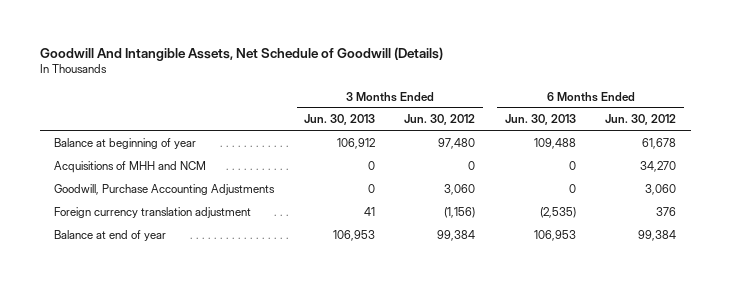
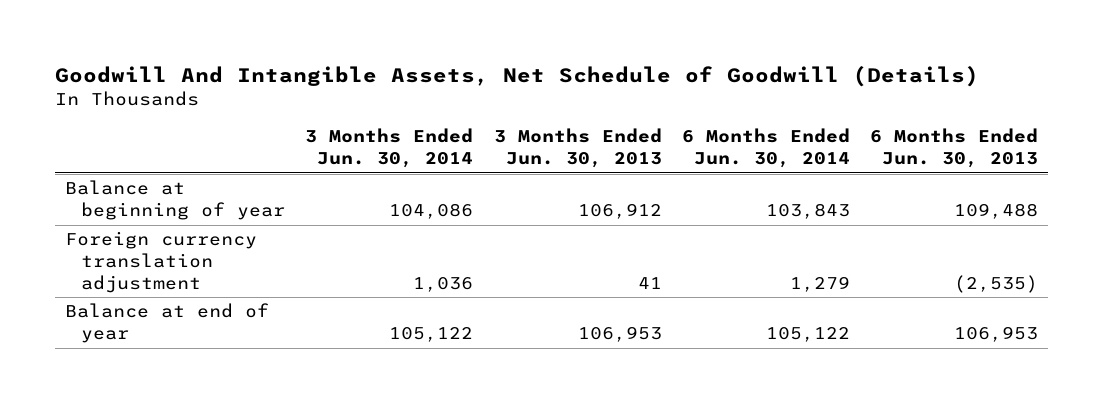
[404,114,476,126] Jun. 30, 2012 -> none
[605,114,677,126] Jun. 30, 2012 -> none
none -> [305,128,474,169] 3 Months Ended Jun. 30, 2014
none -> [681,128,850,169] 6 Months Ended Jun. 30, 2014
[54,160,207,173] Acquisitions of MHH and NCM -> none
[54,183,276,195] Goodwill, Purchase Accounting Adjustments -> none

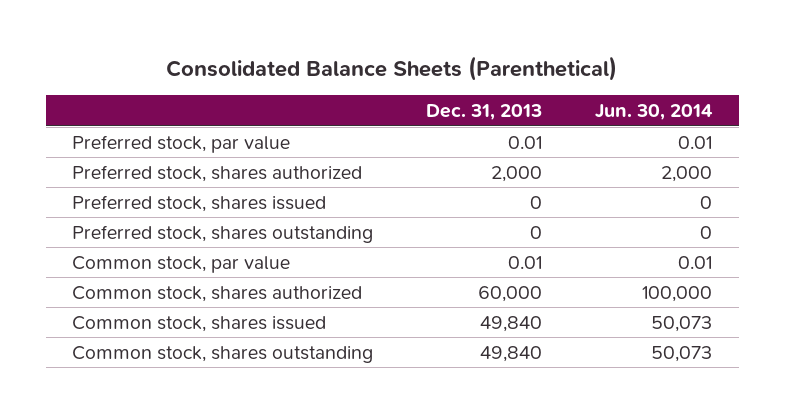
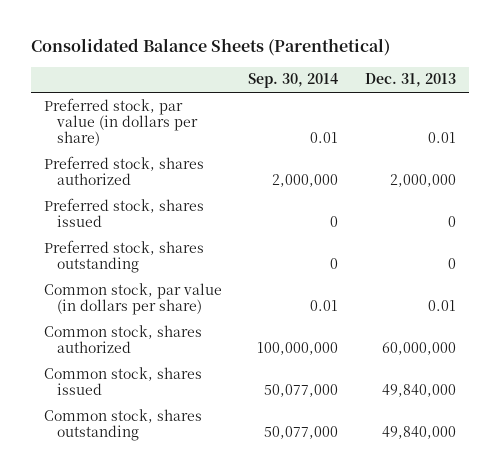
[595,103,714,120] Jun. 30, 2014 -> none
none -> [248,73,339,89] Sep. 30, 2014
[72,134,291,153] Preferred stock, par value -> [43,97,198,147] Preferred stock, par value (in dollars per share)
[491,165,543,182] 2,000 -> [389,174,456,188] 2,000,000
[72,255,291,273] Common stock, par value -> [43,282,222,316] Common stock, par value (in dollars per share)
[478,285,543,302] 60,000 -> [381,342,456,356] 60,000,000
[480,315,543,332] 49,840 -> [381,384,456,398] 49,840,000
[480,345,543,362] 49,840 -> [381,426,456,440] 49,840,000

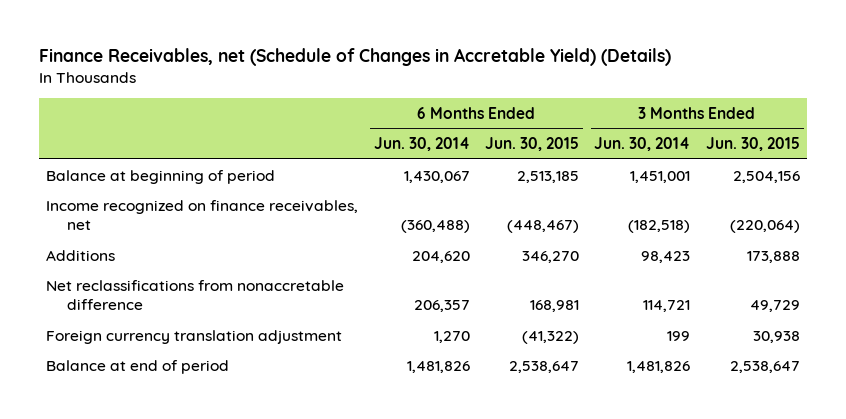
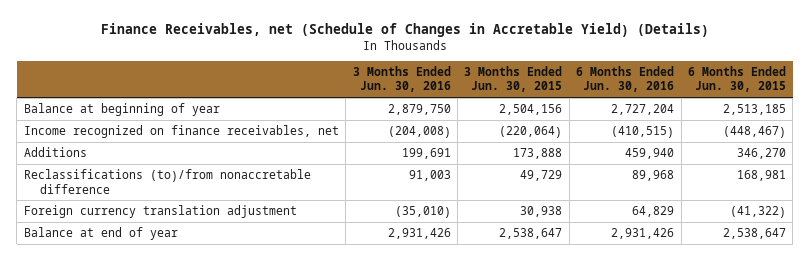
[373,137,470,152] Jun. 30, 2014 -> none
[594,137,691,152] Jun. 30, 2014 -> none
none -> [352,66,451,93] 3 Months Ended Jun. 30, 2016
none -> [576,66,675,93] 6 Months Ended Jun. 30, 2016
[46,169,276,184] Balance at beginning of period -> [23,103,220,117] Balance at beginning of year
[46,279,345,311] Net reclassifications from nonaccretable difference -> [23,169,311,194] Reclassifications (to)/from nonaccretable difference
[46,359,230,374] Balance at end of period -> [23,227,178,241] Balance at end of year

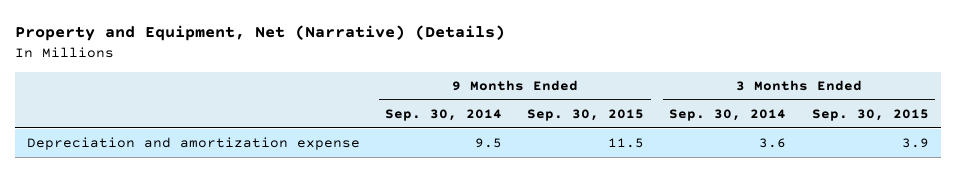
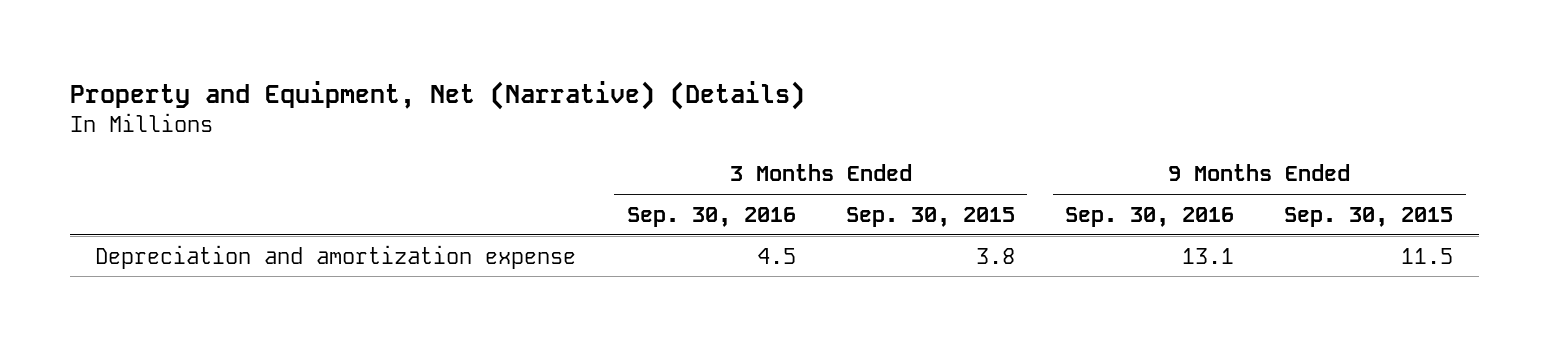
[385,109,503,122] Sep. 30, 2014 -> none
[669,109,787,122] Sep. 30, 2014 -> none
none -> [626,206,796,227] Sep. 30, 2016
none -> [1065,206,1235,227] Sep. 30, 2016
[901,138,929,149] 3.9 -> [975,247,1015,264] 3.8

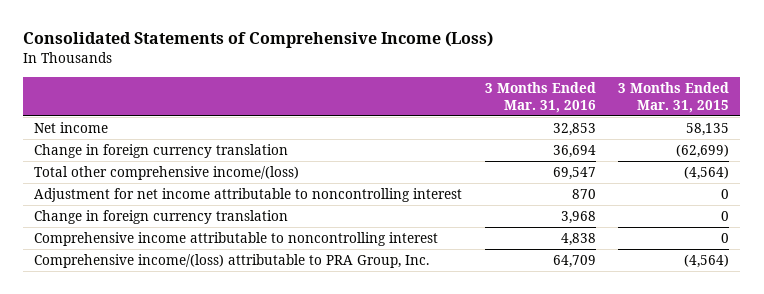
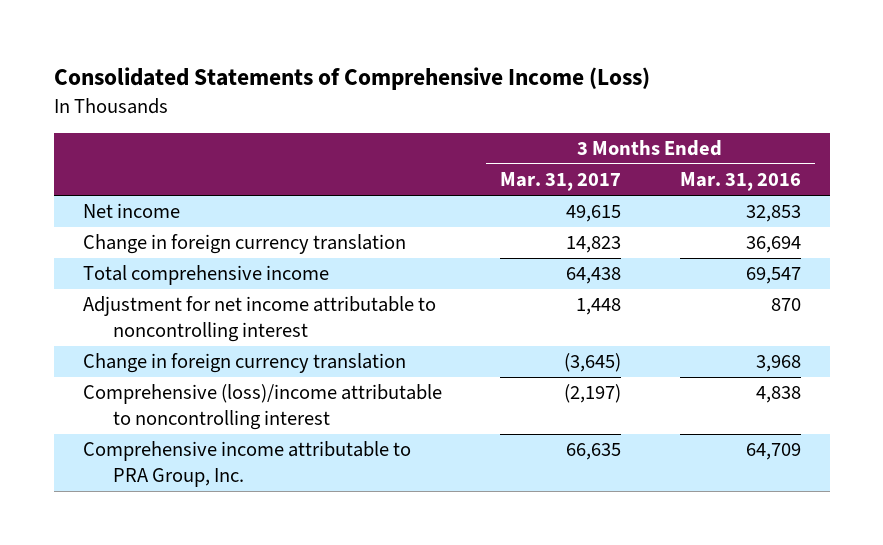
[618,81,730,113] 3 Months Ended Mar. 31, 2015 -> none
none -> [500,172,622,192] Mar. 31, 2017
[34,165,300,180] Total other comprehensive income/(loss) -> [82,265,329,286] Total comprehensive income
[34,231,439,246] Comprehensive income attributable to noncontrolling interest -> [82,384,442,430] Comprehensive (loss)/income attributable to noncontrolling interest
[34,253,430,268] Comprehensive income/(loss) attributable to PRA Group, Inc. -> [82,441,411,487] Comprehensive income attributable to PRA Group, Inc.

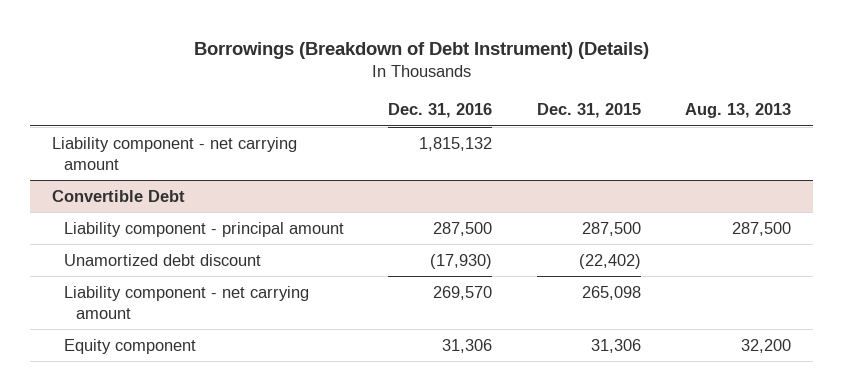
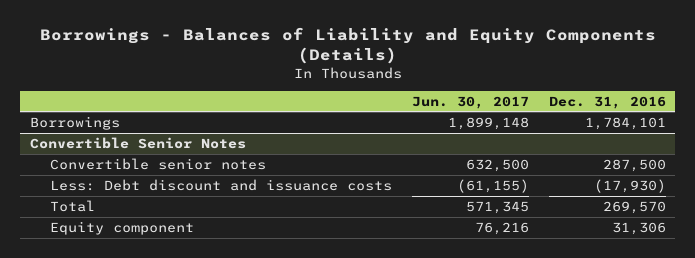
[193,42,649,60] Borrowings (Breakdown of Debt Instrument) (Details) -> [39,26,656,64] Borrowings - Balances of Liability and Equity Components (Details)
[536,103,641,119] Dec. 31, 2015 -> none
[684,103,791,119] Aug. 13, 2013 -> none
none -> [411,95,529,109] Jun. 30, 2017
[52,136,298,170] Liability component - net carrying amount -> none
none -> [29,115,120,130] Borrowings
[52,189,186,202] Convertible Debt -> [29,136,246,149] Convertible Senior Notes
[64,221,345,237] Liability component - principal amount -> [49,157,266,170] Convertible senior notes
[64,253,262,266] Unamortized debt discount -> [49,178,392,191] Less: Debt discount and issuance costs
[64,285,310,319] Liability component - net carrying amount -> [49,199,95,212] Total

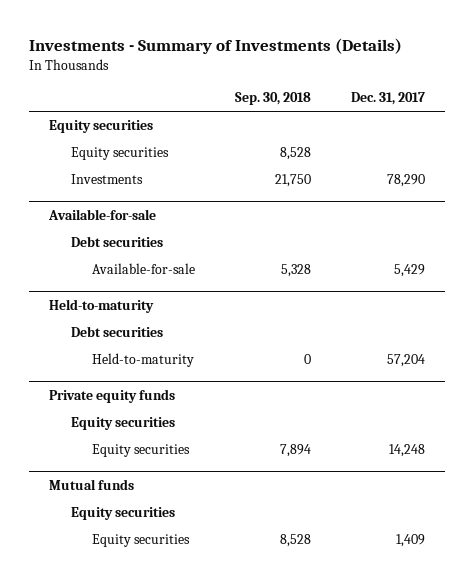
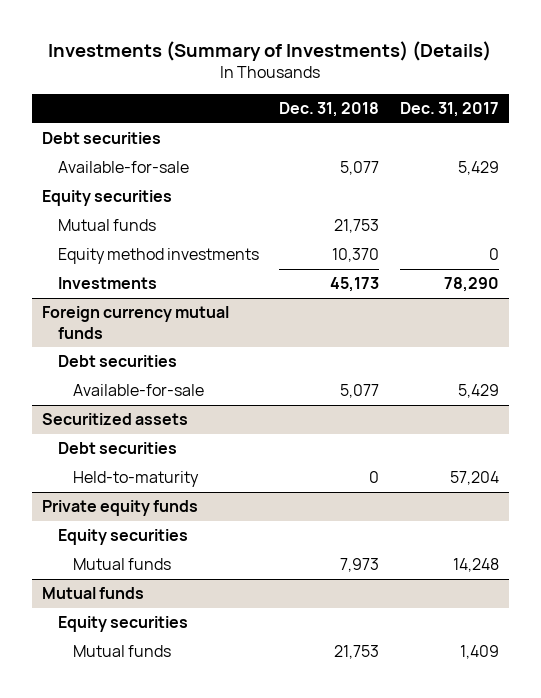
[28,37,402,54] Investments - Summary of Investments (Details) -> [48,40,492,61] Investments (Summary of Investments) (Details)
[235,92,312,106] Sep. 30, 2018 -> none
none -> [279,102,380,118] Dec. 31, 2018
[48,120,153,134] Equity securities -> none
none -> [42,132,162,145] Debt securities
none -> [57,161,189,174] Available-for-sale
none -> [57,219,156,232] Mutual funds
none -> [57,248,259,265] Equity method investments
[47,209,156,221] Available-for-sale -> [42,306,230,339] Foreign currency mutual funds
[48,299,154,314] Held-to-maturity -> [42,413,189,426] Securitized assets
[92,444,191,458] Equity securities -> [73,558,172,571] Mutual funds
[92,534,191,548] Equity securities -> [73,645,172,658] Mutual funds

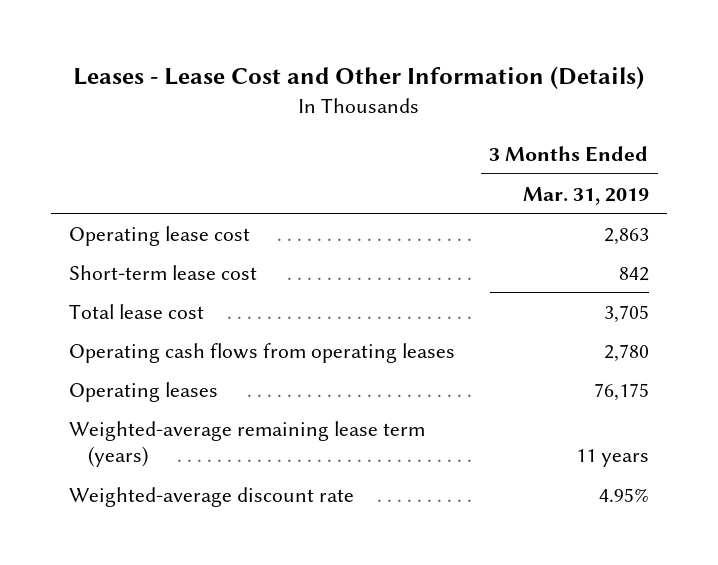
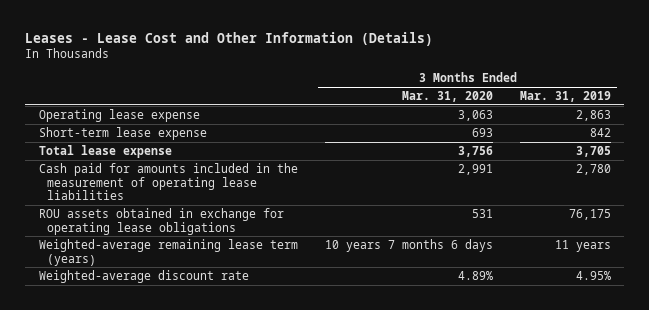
none -> [401,91,493,103] Mar. 31, 2020
[68,225,250,246] Operating lease cost -> [38,108,200,122] Operating lease expense
[68,264,257,280] Short-term lease cost -> [38,126,207,140] Short-term lease expense
[68,303,204,319] Total lease cost -> [38,144,172,158] Total lease expense
[68,342,455,363] Operating cash flows from operating leases -> [38,162,298,201] Cash paid for amounts included in the measurement of operating lease liabilities
[68,381,218,402] Operating leases -> [38,207,284,235] ROU assets obtained in exchange for operating lease obligations

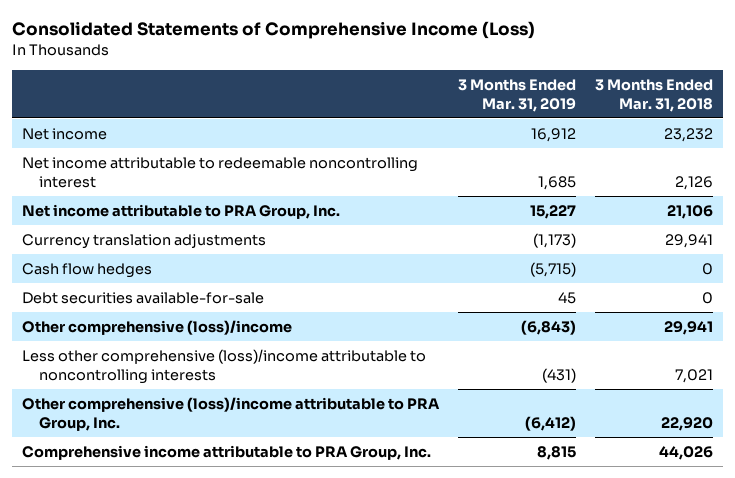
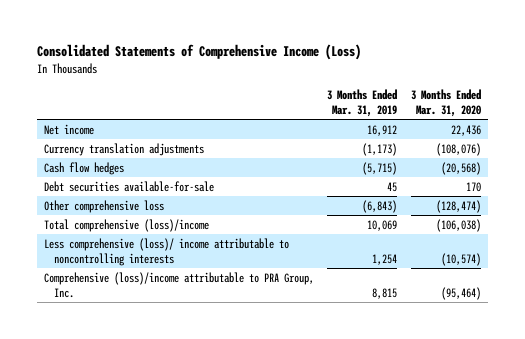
[595,78,714,112] 3 Months Ended Mar. 31, 2018 -> none
none -> [410,88,481,118] 3 Months Ended Mar. 31, 2020
[21,156,418,188] Net income attributable to redeemable noncontrolling interest -> none
[21,203,340,219] Net income attributable to PRA Group, Inc. -> none
[21,396,440,431] Other comprehensive (loss)/income attributable to PRA Group, Inc. -> none
[21,319,292,335] Other comprehensive (loss)/income -> [44,199,165,213] Other comprehensive loss
none -> [44,218,210,232] Total comprehensive (loss)/income
[21,348,426,384] Less other comprehensive (loss)/income attributable to noncontrolling interests -> [44,237,290,267] Less comprehensive (loss)/ income attributable to noncontrolling interests
[541,367,576,383] (431) -> [372,254,398,266] 1,254
[21,444,431,460] Comprehensive income attributable to PRA Group, Inc. -> [44,271,315,299] Comprehensive (loss)/income attributable to PRA Group, Inc.

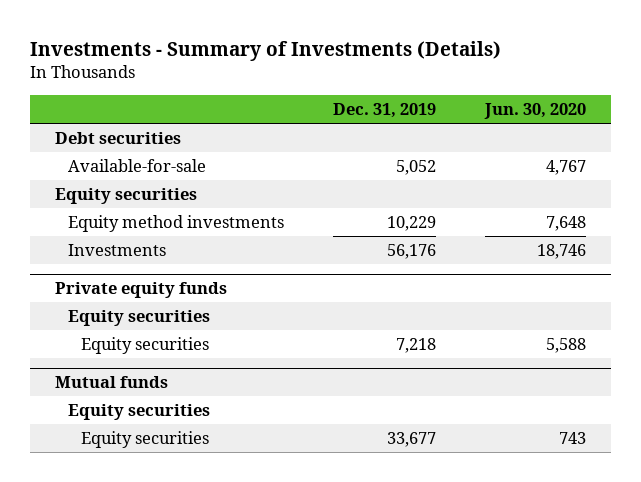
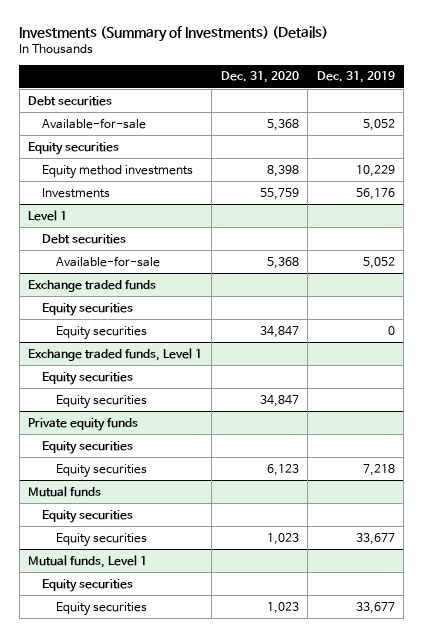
[30,40,502,61] Investments - Summary of Investments (Details) -> [19,26,329,43] Investments (Summary of Investments) (Details)
[484,103,587,120] Jun. 30, 2020 -> none
none -> [220,71,299,84] Dec. 31, 2020
none -> [28,209,68,221] Level 1
none -> [42,233,127,244] Debt securities
none -> [55,255,160,267] Available-for-sale
none -> [28,279,157,292] Exchange traded funds
none -> [42,302,134,316] Equity securities
none -> [55,325,147,340] Equity securities
none -> [28,347,203,361] Exchange traded funds, Level 1
none -> [42,371,134,385] Equity securities
none -> [55,394,147,409] Equity securities
none -> [28,554,148,568] Mutual funds, Level 1
none -> [42,578,134,592] Equity securities
none -> [55,601,147,616] Equity securities

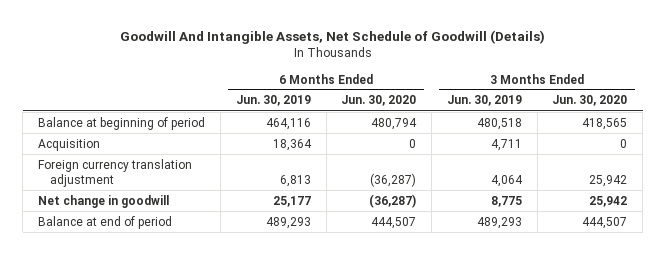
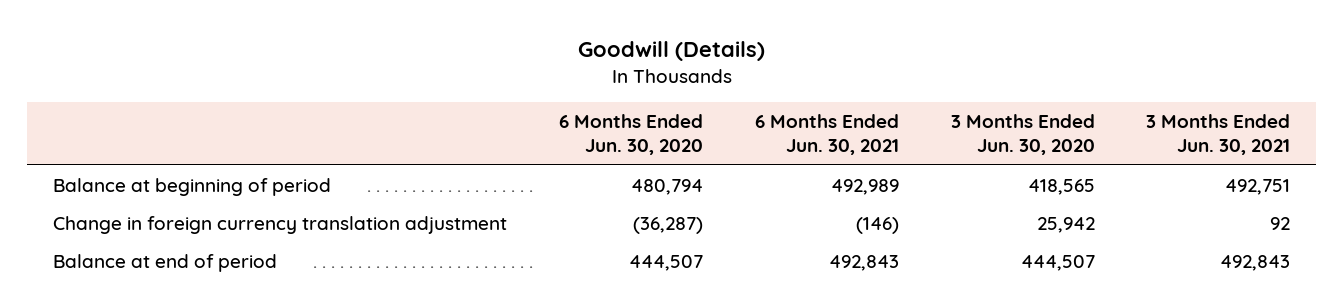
[119,30,545,45] Goodwill And Intangible Assets, Net Schedule of Goodwill (Details) -> [577,40,765,61] Goodwill (Details)
[235,95,311,107] Jun. 30, 2019 -> none
[446,95,522,107] Jun. 30, 2019 -> none
none -> [754,113,899,156] 6 Months Ended Jun. 30, 2021
none -> [1146,113,1291,156] 3 Months Ended Jun. 30, 2021
[38,138,101,151] Acquisition -> none
[38,194,170,208] Net change in goodwill -> none
[38,158,193,187] Foreign currency translation adjustment -> [53,215,508,234] Change in foreign currency translation adjustment

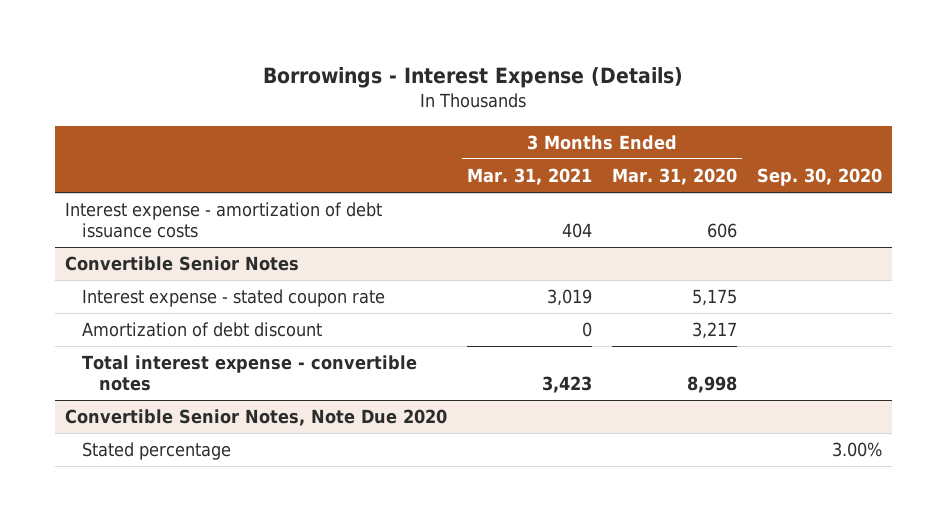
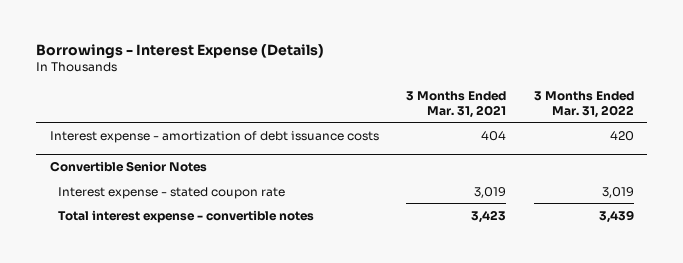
[611,168,737,186] Mar. 31, 2020 -> none
[756,168,882,187] Sep. 30, 2020 -> none
none -> [533,91,634,118] 3 Months Ended Mar. 31, 2022
[81,322,322,338] Amortization of debt discount -> none
[64,409,447,427] Convertible Senior Notes, Note Due 2020 -> none
[81,442,231,461] Stated percentage -> none

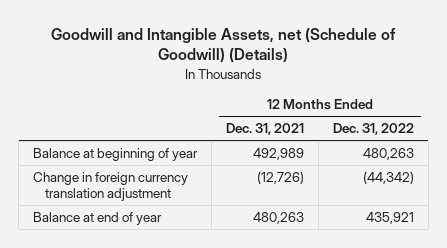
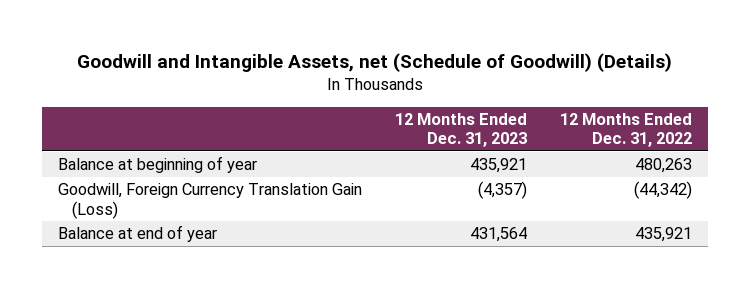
[225,122,304,135] Dec. 31, 2021 -> none
none -> [394,112,527,148] 12 Months Ended Dec. 31, 2023
[33,171,189,202] Change in foreign currency translation adjustment -> [58,183,363,219] Goodwill, Foreign Currency Translation Gain (Loss)

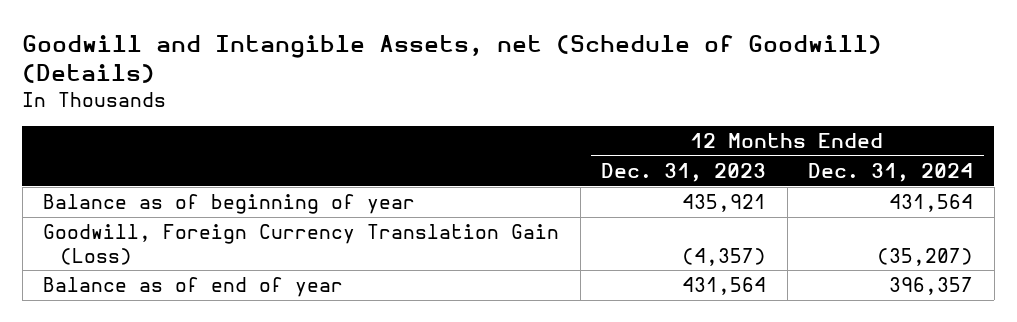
[559,112,692,148] 12 Months Ended Dec. 31, 2022 -> none
none -> [808,162,974,182] Dec. 31, 2024
[58,156,258,174] Balance at beginning of year -> [43,194,416,215] Balance as of beginning of year
[58,225,218,243] Balance at end of year -> [43,277,344,298] Balance as of end of year

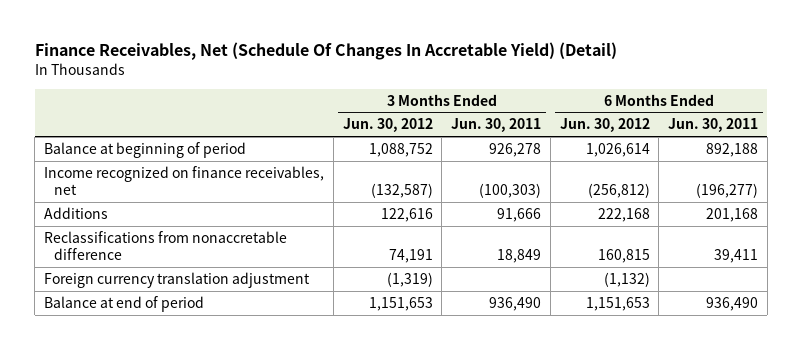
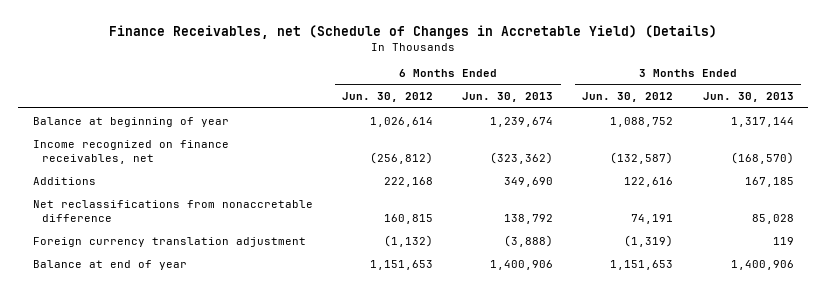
[34,42,617,61] Finance Receivables, Net (Schedule Of Changes In Accretable Yield) (Detail) -> [109,24,718,39] Finance Receivables, net (Schedule of Changes in Accretable Yield) (Details)
[451,118,542,133] Jun. 30, 2011 -> none
[668,118,759,133] Jun. 30, 2011 -> none
none -> [462,92,554,103] Jun. 30, 2013
none -> [702,92,794,103] Jun. 30, 2013
[44,141,247,158] Balance at beginning of period -> [32,116,229,127] Balance at beginning of year
[44,230,288,261] Reclassifications from nonaccretable difference -> [32,199,313,222] Net reclassifications from nonaccretable difference
[44,295,205,312] Balance at end of period -> [32,259,187,270] Balance at end of year

